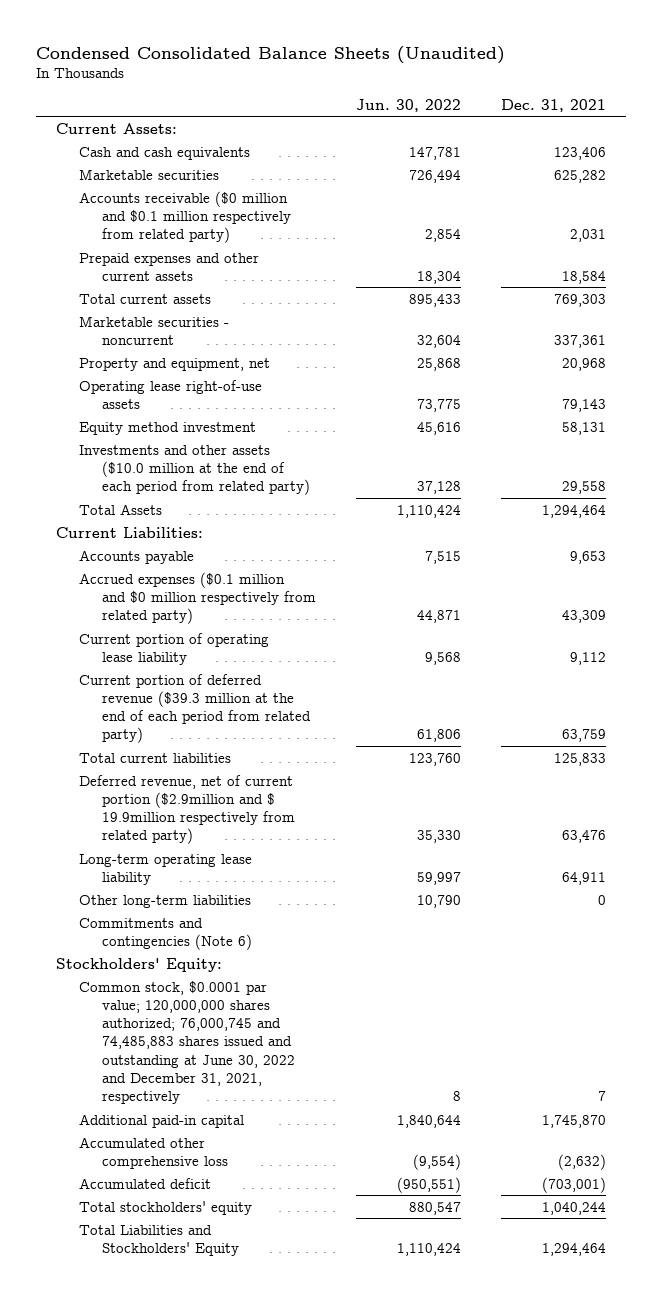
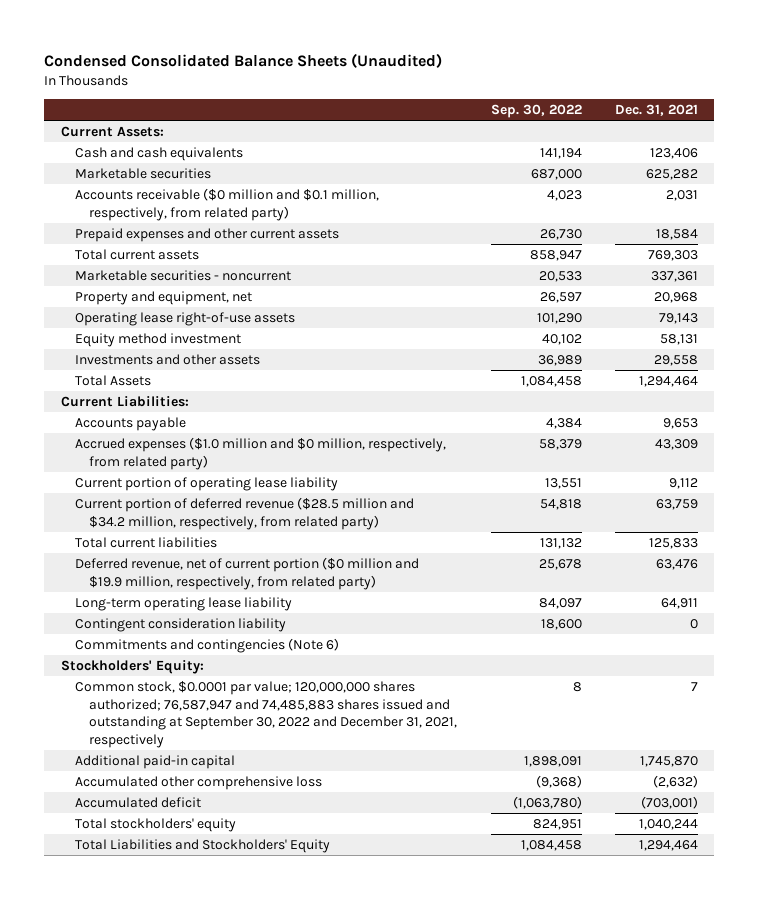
[356,98,462,112] Jun. 30, 2022 -> none
none -> [490,103,582,118] Sep. 30, 2022
[78,190,291,244] Accounts receivable ($0 million and $0.1 million respectively from related party) -> [75,188,380,221] Accounts receivable ($0 million and $0.1 million, respectively, from related party)
[78,444,310,496] Investments and other assets ($10.0 million at the end of each period from related party) -> [75,354,261,366] Investments and other assets
[78,571,316,625] Accrued expenses ($0.1 million and $0 million respectively from related party) -> [75,437,447,470] Accrued expenses ($1.0 million and $0 million, respectively, from related party)
[78,673,311,744] Current portion of deferred revenue ($39.3 million at the end of each period from related party) -> [75,497,415,530] Current portion of deferred revenue ($28.5 million and $34.2 million, respectively, from related party)
[78,774,295,845] Deferred revenue, net of current portion ($2.9million and $ 19.9million respectively from related party) -> [75,557,420,590] Deferred revenue, net of current portion ($0 million and $19.9 million, respectively, from related party)
[78,894,251,908] Other long-term liabilities -> none
none -> [75,618,287,633] Contingent consideration liability
[78,980,295,1105] Common stock, $0.0001 par value; 120,000,000 shares authorized; 76,000,745 and 74,485,883 shares issued and outstanding at June 30, 2022 and December 31, 2021, respectively -> [75,681,458,749] Common stock, $0.0001 par value; 120,000,000 shares authorized; 76,587,947 and 74,485,883 shares issued and outstanding at September 30, 2022 and December 31, 2021, respectively

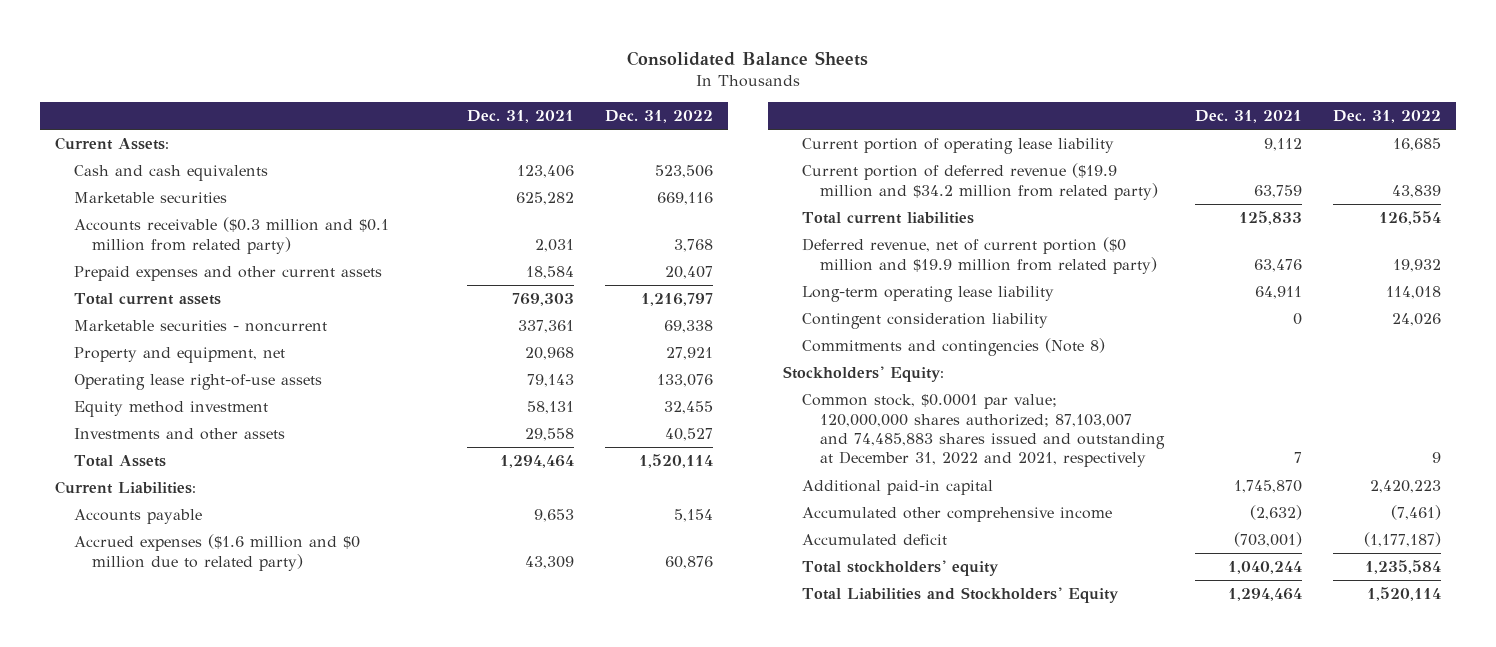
[44,53,443,69] Condensed Consolidated Balance Sheets (Unaudited) -> [627,50,869,66] Consolidated Balance Sheets
[490,103,582,118] Sep. 30, 2022 -> none
none -> [604,110,713,124] Dec. 31, 2022
[75,188,380,221] Accounts receivable ($0 million and $0.1 million, respectively, from related party) -> [73,217,389,254] Accounts receivable ($0.3 million and $0.1 million from related party)
[75,437,447,470] Accrued expenses ($1.0 million and $0 million, respectively, from related party) -> [73,534,360,571] Accrued expenses ($1.6 million and $0 million due to related party)
[75,497,415,530] Current portion of deferred revenue ($28.5 million and $34.2 million, respectively, from related party) -> [801,163,1159,200] Current portion of deferred revenue ($19.9 million and $34.2 million from related party)
[75,557,420,590] Deferred revenue, net of current portion ($0 million and $19.9 million, respectively, from related party) -> [801,237,1158,274] Deferred revenue, net of current portion ($0 million and $19.9 million from related party)
[75,638,340,654] Commitments and contingencies (Note 6) -> [801,338,1105,357] Commitments and contingencies (Note 8)
[75,681,458,749] Common stock, $0.0001 par value; 120,000,000 shares authorized; 76,587,947 and 74,485,883 shares issued and outstanding at September 30, 2022 and December 31, 2021, respectively -> [801,394,1166,468] Common stock, $0.0001 par value; 120,000,000 shares authorized; 87,103,007 and 74,485,883 shares issued and outstanding at December 31, 2022 and 2021, respectively
[75,776,323,791] Accumulated other comprehensive loss -> [801,507,1112,523] Accumulated other comprehensive income

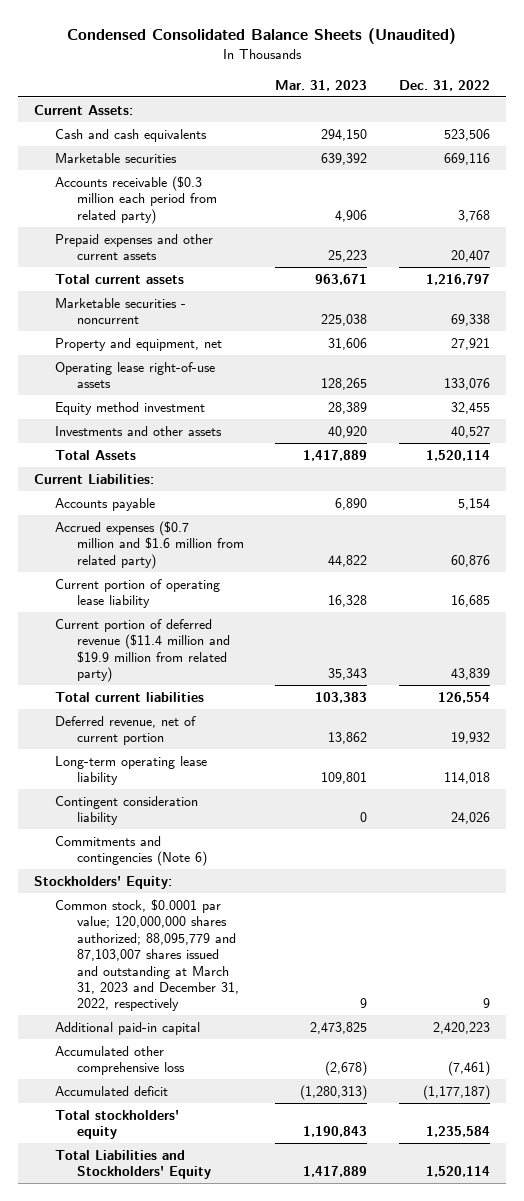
[627,50,869,66] Consolidated Balance Sheets -> [66,28,456,45] Condensed Consolidated Balance Sheets (Unaudited)
[467,110,575,124] Dec. 31, 2021 -> none
none -> [275,79,368,91] Mar. 31, 2023
[73,217,389,254] Accounts receivable ($0.3 million and $0.1 million from related party) -> [55,175,217,224] Accounts receivable ($0.3 million each period from related party)
[73,534,360,571] Accrued expenses ($1.6 million and $0 million due to related party) -> [55,520,244,569] Accrued expenses ($0.7 million and $1.6 million from related party)
[801,163,1159,200] Current portion of deferred revenue ($19.9 million and $34.2 million from related party) -> [55,618,230,683] Current portion of deferred revenue ($11.4 million and $19.9 million from related party)
[801,237,1158,274] Deferred revenue, net of current portion ($0 million and $19.9 million from related party) -> [55,715,197,746] Deferred revenue, net of current portion
[801,338,1105,357] Commitments and contingencies (Note 8) -> [55,835,207,867] Commitments and contingencies (Note 6)
[801,394,1166,468] Common stock, $0.0001 par value; 120,000,000 shares authorized; 87,103,007 and 74,485,883 shares issued and outstanding at December 31, 2022 and 2021, respectively -> [55,898,239,1012] Common stock, $0.0001 par value; 120,000,000 shares authorized; 88,095,779 and 87,103,007 shares issued and outstanding at March 31, 2023 and December 31, 2022, respectively
[801,507,1112,523] Accumulated other comprehensive income -> [55,1045,185,1076] Accumulated other comprehensive loss

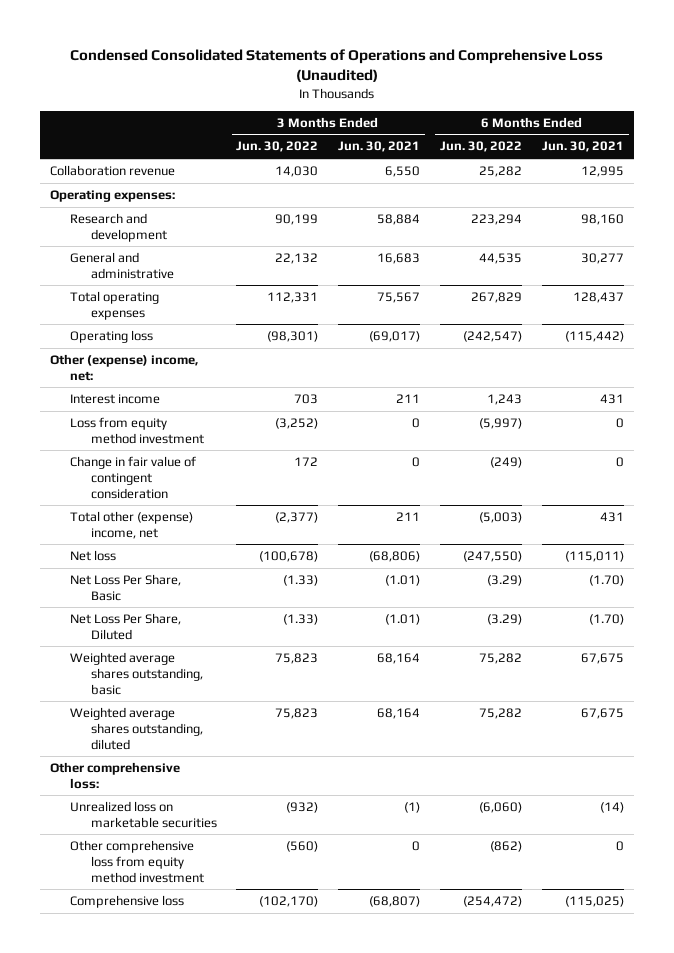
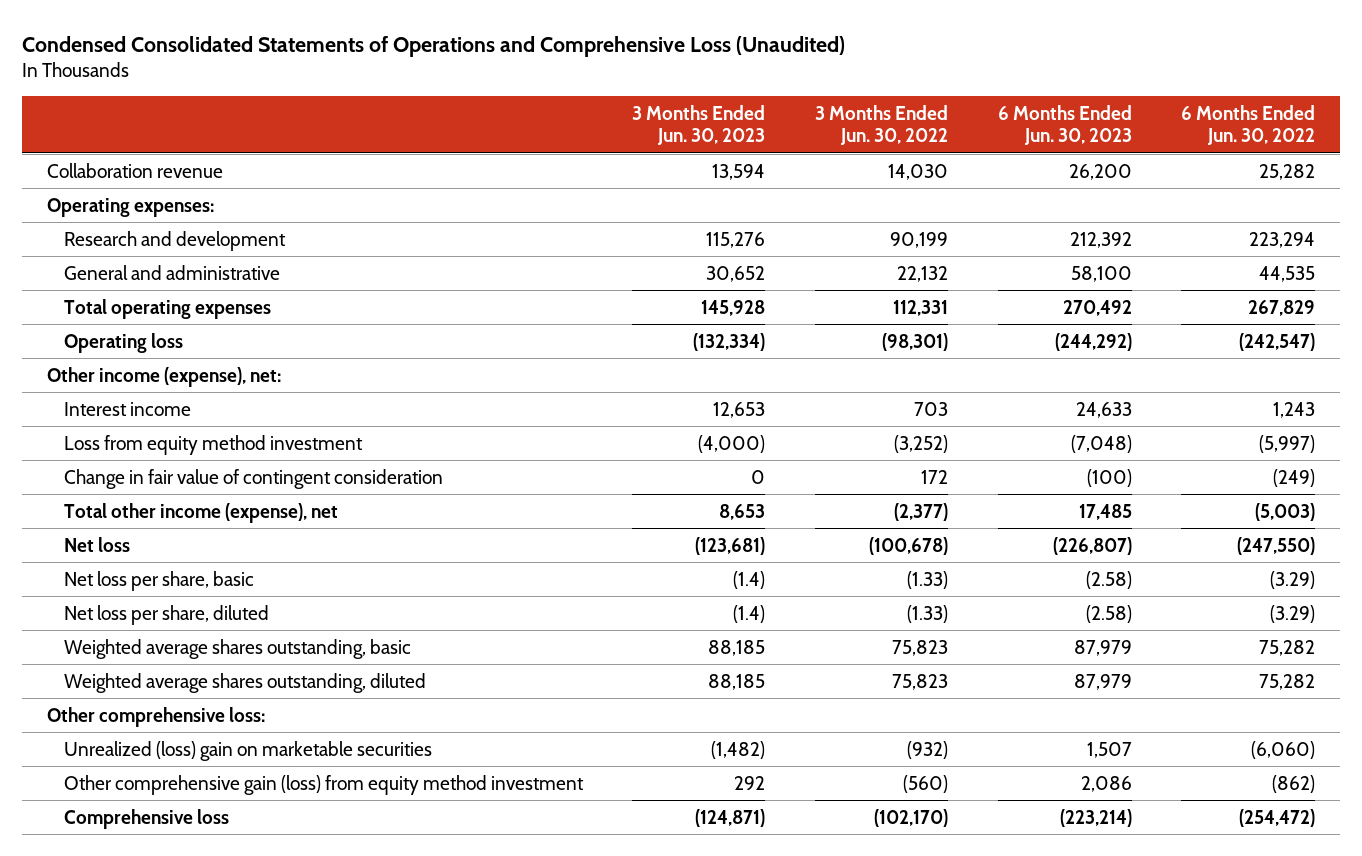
[338,141,421,153] Jun. 30, 2021 -> none
[542,141,625,153] Jun. 30, 2021 -> none
none -> [632,104,766,146] 3 Months Ended Jun. 30, 2023
none -> [997,104,1132,146] 6 Months Ended Jun. 30, 2023
[50,354,199,381] Other (expense) income, net: -> [47,366,282,387] Other income (expense), net:
[70,511,194,539] Total other (expense) income, net -> [63,502,338,523] Total other income (expense), net
[70,574,182,601] Net Loss Per Share, Basic -> [63,570,254,591] Net loss per share, basic
[70,613,182,640] Net Loss Per Share, Diluted -> [63,604,269,625] Net loss per share, diluted
[70,801,217,828] Unrealized loss on marketable securities -> [63,740,432,761] Unrealized (loss) gain on marketable securities
[70,840,204,883] Other comprehensive loss from equity method investment -> [63,774,584,795] Other comprehensive gain (loss) from equity method investment

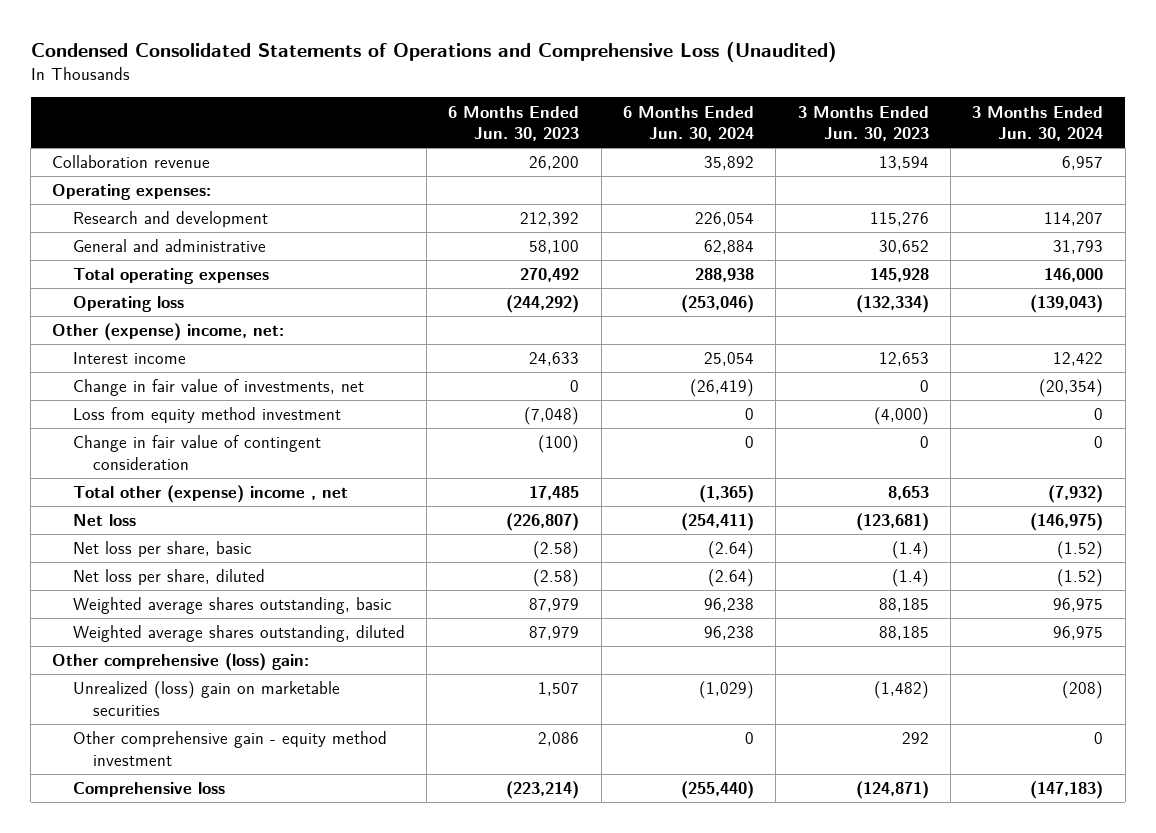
[814,104,948,146] 3 Months Ended Jun. 30, 2022 -> none
[1181,104,1316,146] 6 Months Ended Jun. 30, 2022 -> none
none -> [623,105,755,142] 6 Months Ended Jun. 30, 2024
none -> [972,105,1104,142] 3 Months Ended Jun. 30, 2024
[47,366,282,387] Other income (expense), net: -> [52,323,285,342] Other (expense) income, net:
none -> [72,379,364,397] Change in fair value of investments, net
[63,502,338,523] Total other income (expense), net -> [72,485,348,504] Total other (expense) income , net
[47,706,266,727] Other comprehensive loss: -> [52,653,310,672] Other comprehensive (loss) gain:
[63,774,584,795] Other comprehensive gain (loss) from equity method investment -> [72,731,387,766] Other comprehensive gain - equity method investment

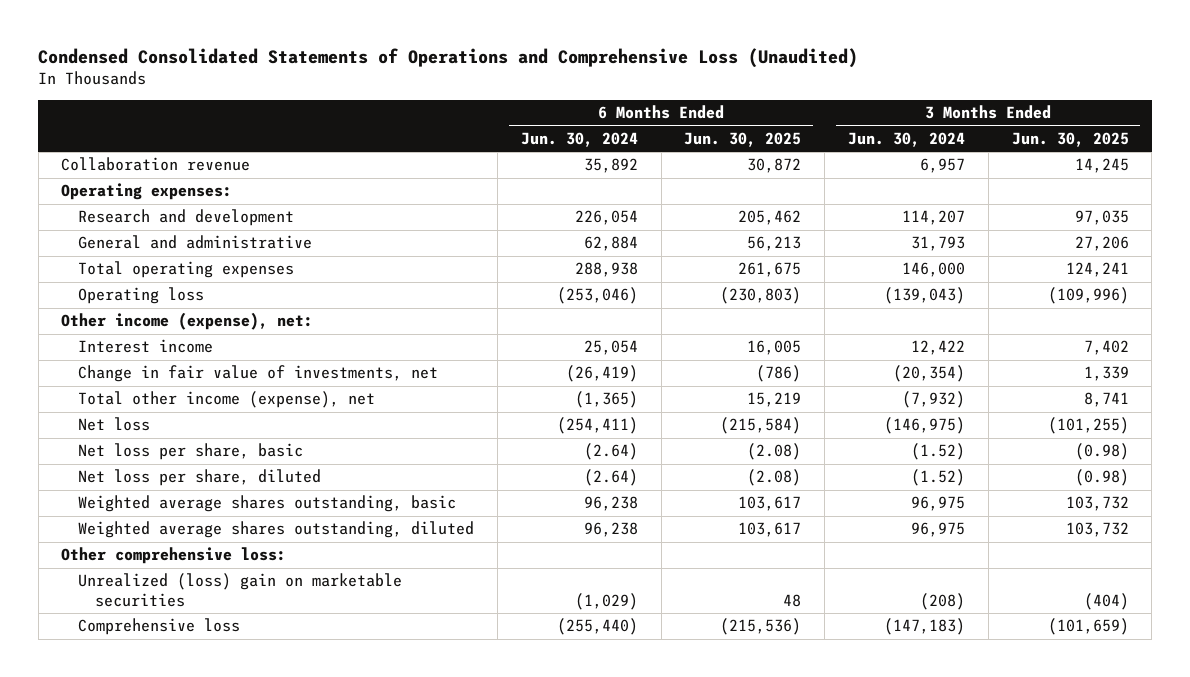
[448,105,580,142] 6 Months Ended Jun. 30, 2023 -> none
[797,105,929,142] 3 Months Ended Jun. 30, 2023 -> none
none -> [684,131,802,147] Jun. 30, 2025
none -> [1011,131,1129,147] Jun. 30, 2025
[52,323,285,342] Other (expense) income, net: -> [61,312,314,331] Other income (expense), net:
[72,407,341,424] Loss from equity method investment -> none
[72,435,321,470] Change in fair value of contingent consideration -> none
[72,485,348,504] Total other (expense) income , net -> [78,391,376,409] Total other income (expense), net
[52,653,310,672] Other comprehensive (loss) gain: -> [61,547,287,565] Other comprehensive loss:
[72,731,387,766] Other comprehensive gain - equity method investment -> none

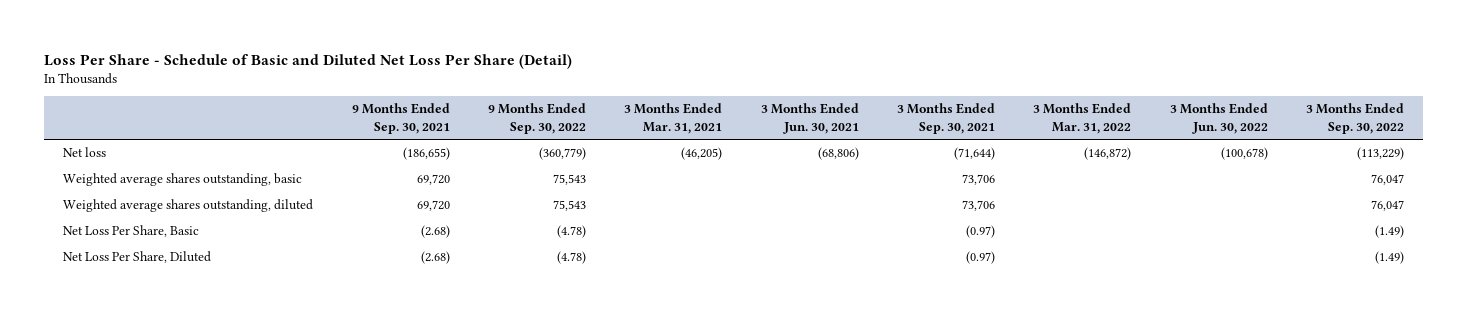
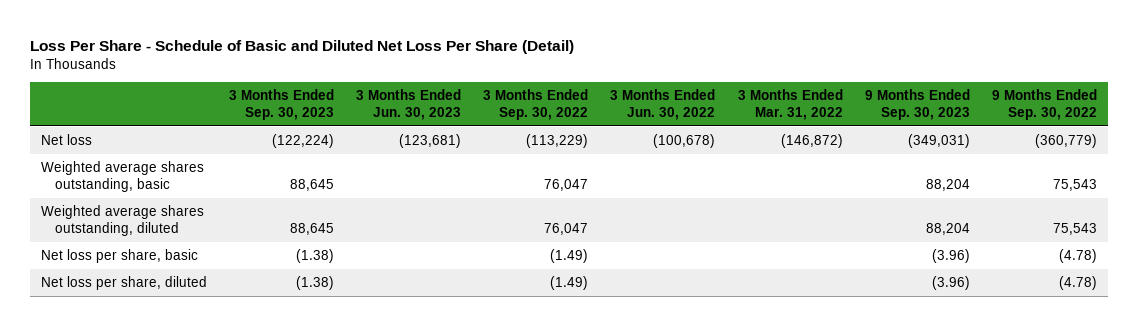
[351,103,450,134] 9 Months Ended Sep. 30, 2021 -> none
[624,103,723,134] 3 Months Ended Mar. 31, 2021 -> none
[760,103,859,134] 3 Months Ended Jun. 30, 2021 -> none
[897,103,996,134] 3 Months Ended Sep. 30, 2021 -> none
none -> [228,89,334,121] 3 Months Ended Sep. 30, 2023
none -> [356,89,462,121] 3 Months Ended Jun. 30, 2023
none -> [864,89,970,121] 9 Months Ended Sep. 30, 2023
[63,225,200,238] Net Loss Per Share, Basic -> [40,249,198,264] Net loss per share, basic
[63,251,212,264] Net Loss Per Share, Diluted -> [40,276,207,291] Net loss per share, diluted

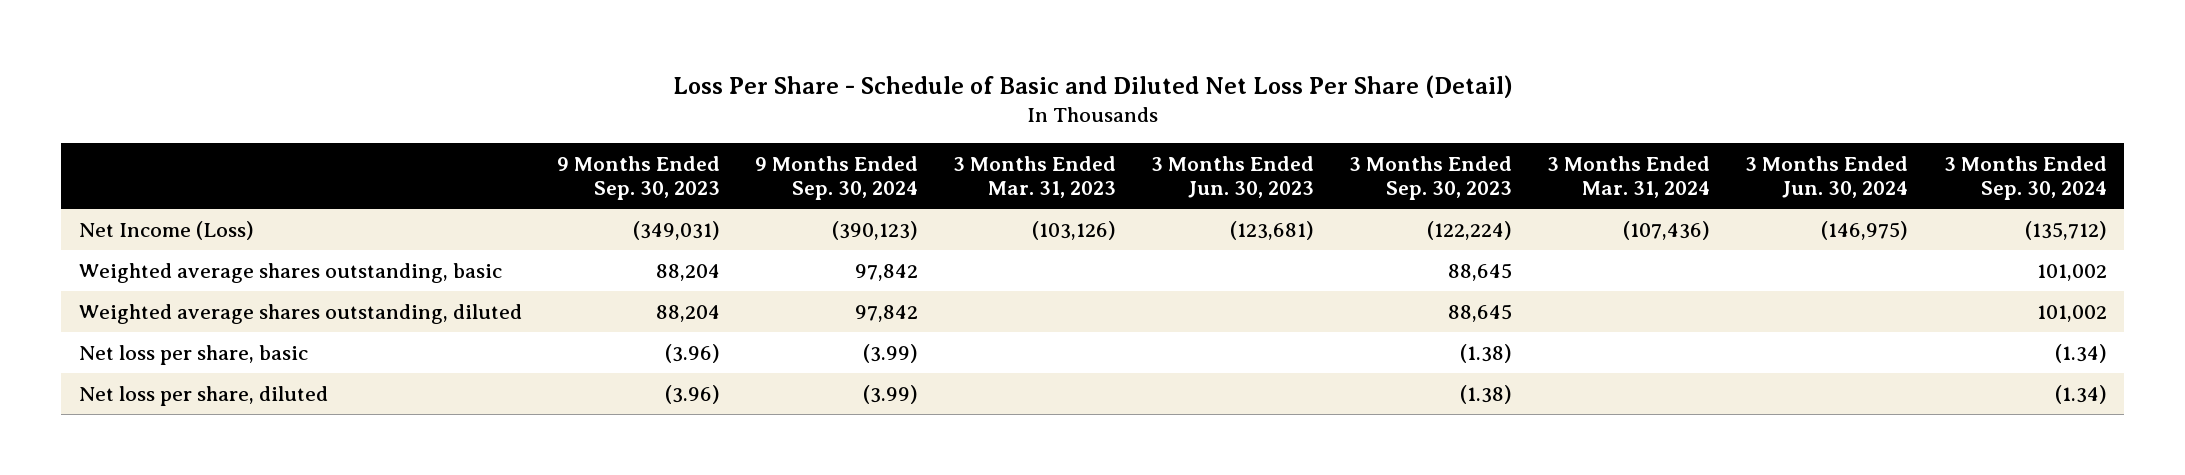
[483,89,589,121] 3 Months Ended Sep. 30, 2022 -> none
[610,89,716,121] 3 Months Ended Jun. 30, 2022 -> none
[737,89,843,121] 3 Months Ended Mar. 31, 2022 -> none
[991,89,1097,121] 9 Months Ended Sep. 30, 2022 -> none
none -> [755,155,919,200] 9 Months Ended Sep. 30, 2024
none -> [953,155,1117,198] 3 Months Ended Mar. 31, 2023
none -> [1547,155,1711,198] 3 Months Ended Mar. 31, 2024
none -> [1745,155,1909,198] 3 Months Ended Jun. 30, 2024
none -> [1943,155,2107,200] 3 Months Ended Sep. 30, 2024
[40,134,92,146] Net loss -> [78,220,254,240] Net Income (Loss)

